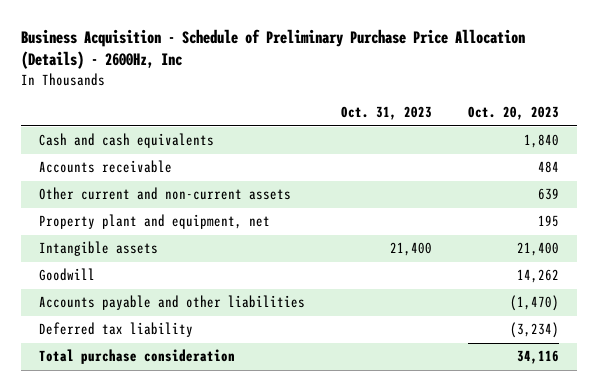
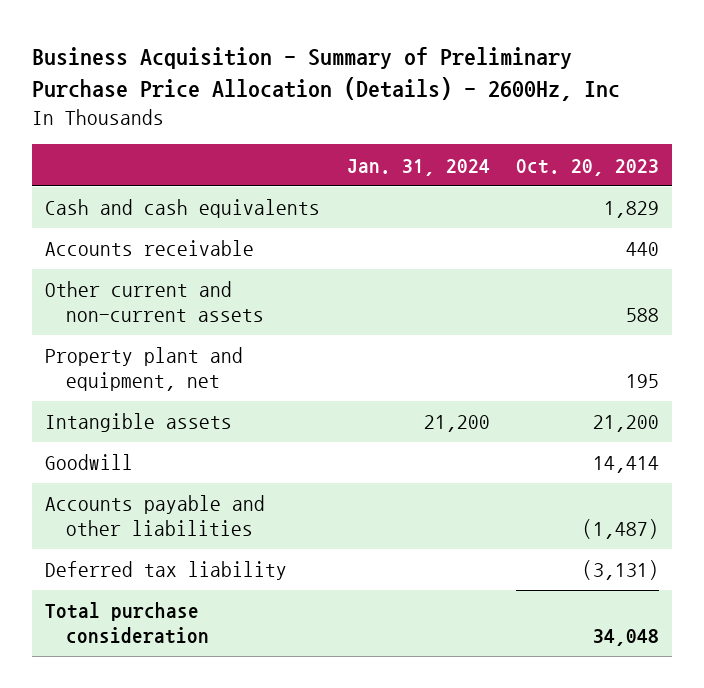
[20,28,525,70] Business Acquisition - Schedule of Preliminary Purchase Price Allocation (Details) - 2600Hz, Inc -> [32,47,621,102] Business Acquisition - Summary of Preliminary Purchase Price Allocation (Details) - 2600Hz, Inc
[340,106,432,121] Oct. 31, 2023 -> none
none -> [346,158,490,176] Jan. 31, 2024
[524,134,560,149] 1,840 -> [603,201,659,219] 1,829
[538,161,560,174] 484 -> [625,242,659,257] 440
[538,188,560,201] 639 -> [625,308,659,323] 588
[517,242,560,257] 21,400 -> [592,415,659,433] 21,200
[517,269,560,284] 14,262 -> [592,456,659,474] 14,414
[510,295,560,312] (1,470) -> [581,519,659,540] (1,487)
[510,322,560,339] (3,234) -> [581,560,659,581] (3,131)
[517,350,560,365] 34,116 -> [592,629,659,647] 34,048

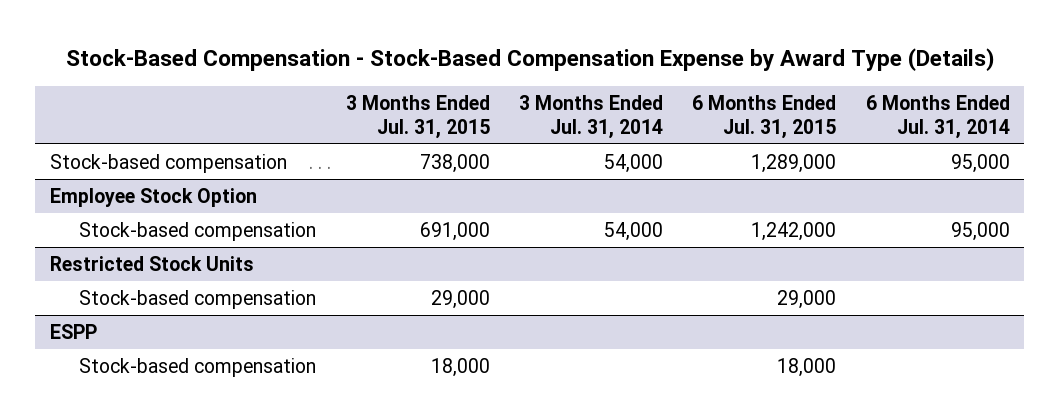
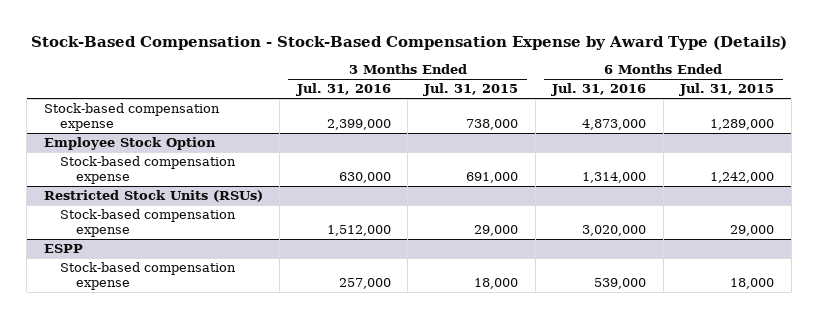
[518,94,663,139] 3 Months Ended Jul. 31, 2014 -> none
[865,94,1010,139] 6 Months Ended Jul. 31, 2014 -> none
none -> [295,83,391,97] Jul. 31, 2016
none -> [551,83,647,97] Jul. 31, 2016
[50,154,288,174] Stock-based compensation -> [43,103,220,132] Stock-based compensation expense
[79,222,317,242] Stock-based compensation -> [59,156,236,185] Stock-based compensation expense
[50,256,255,272] Restricted Stock Units -> [43,190,263,203] Restricted Stock Units (RSUs)
[79,290,317,310] Stock-based compensation -> [59,209,236,238] Stock-based compensation expense
[79,358,317,378] Stock-based compensation -> [59,262,236,291] Stock-based compensation expense

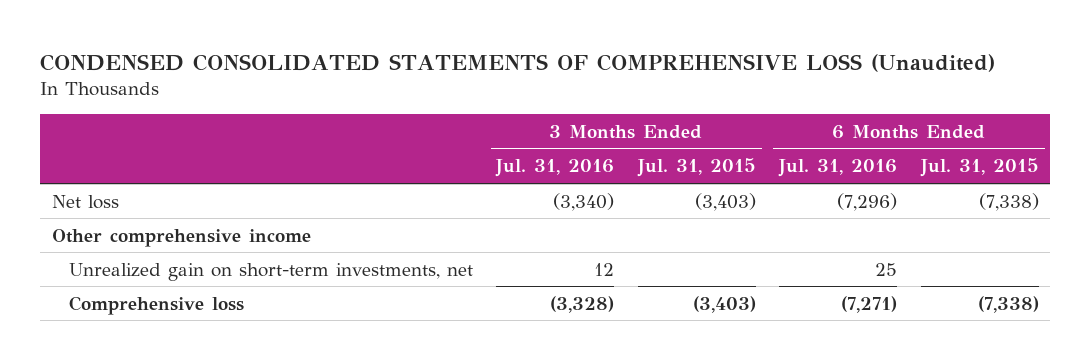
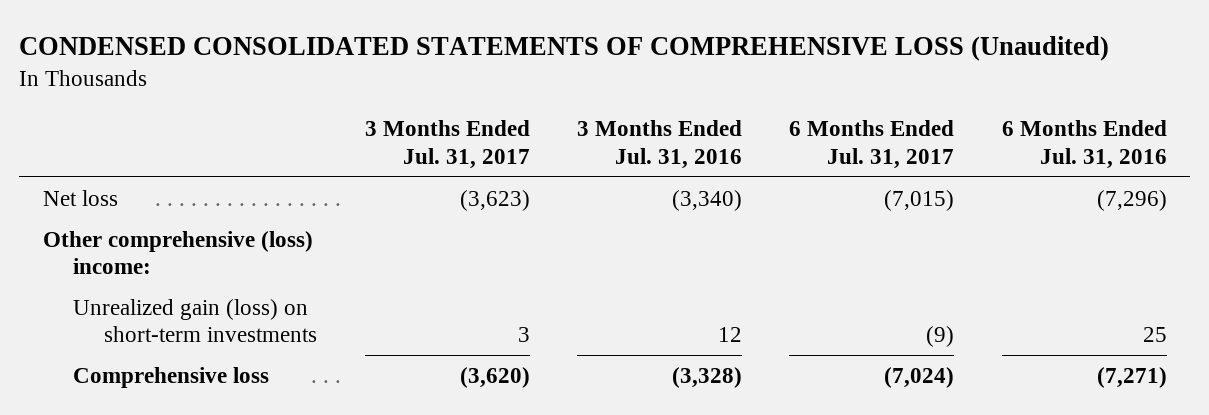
[636,158,756,178] Jul. 31, 2015 -> none
[919,158,1039,178] Jul. 31, 2015 -> none
none -> [364,120,530,169] 3 Months Ended Jul. 31, 2017
none -> [789,120,955,169] 6 Months Ended Jul. 31, 2017
[52,228,312,247] Other comprehensive income -> [42,230,313,275] Other comprehensive (loss) income:
[69,262,474,281] Unrealized gain on short-term investments, net -> [73,298,318,343] Unrealized gain (loss) on short-term investments

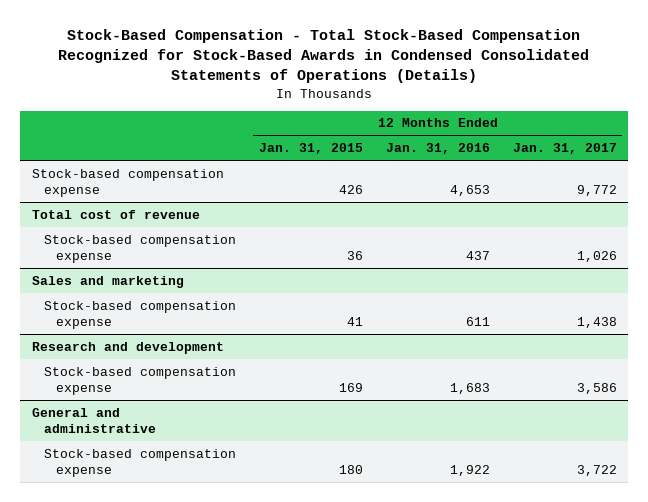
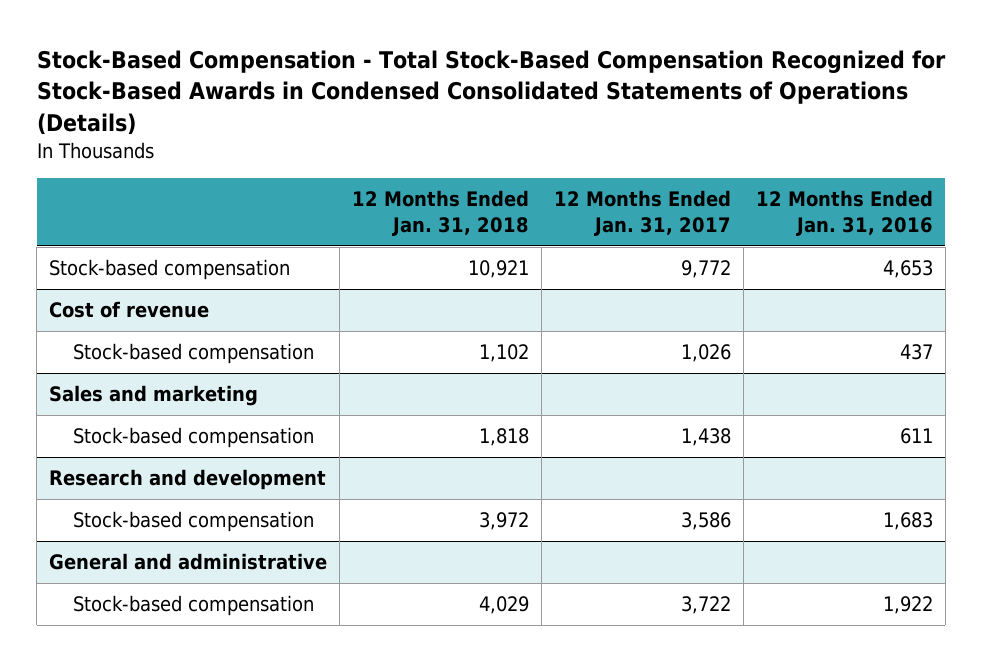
[258,143,363,155] Jan. 31, 2015 -> none
none -> [352,190,530,237] 12 Months Ended Jan. 31, 2018
[31,168,224,197] Stock-based compensation expense -> [49,259,291,281] Stock-based compensation
[31,209,200,219] Total cost of revenue -> [49,301,210,319] Cost of revenue
[43,234,236,263] Stock-based compensation expense -> [72,343,314,365] Stock-based compensation
[43,300,236,329] Stock-based compensation expense -> [72,427,314,449] Stock-based compensation
[43,366,236,395] Stock-based compensation expense -> [72,511,314,533] Stock-based compensation
[43,448,236,477] Stock-based compensation expense -> [72,595,314,617] Stock-based compensation

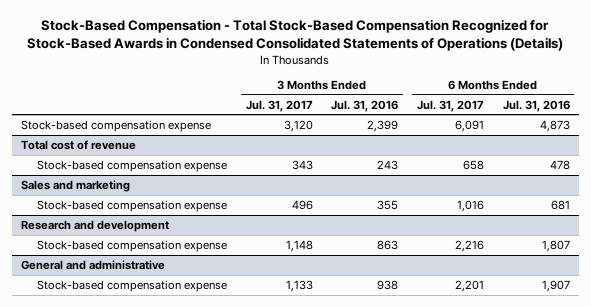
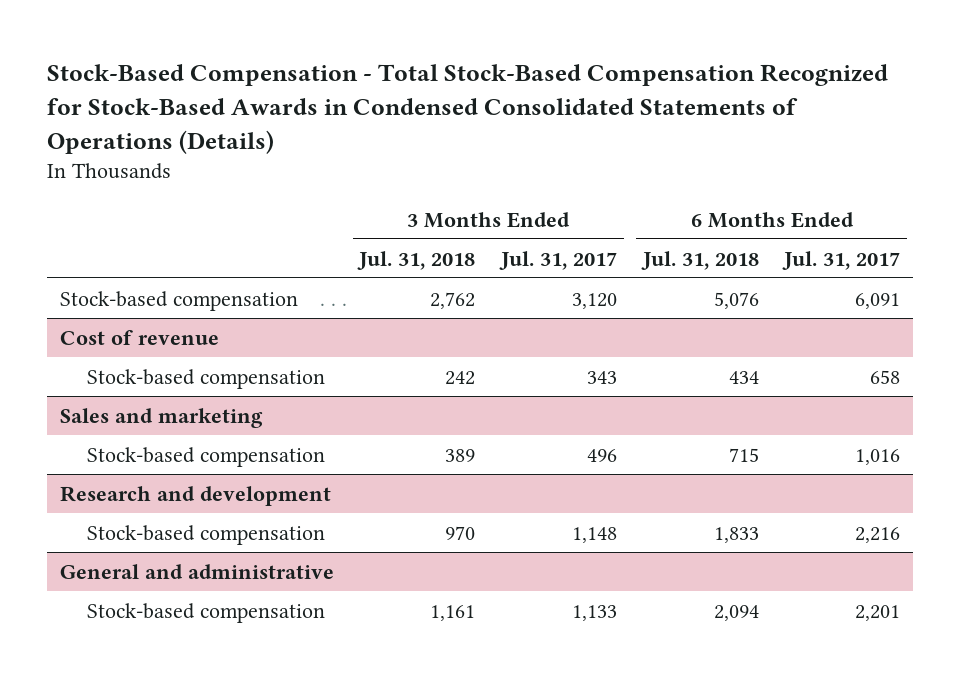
[331,99,399,112] Jul. 31, 2016 -> none
[502,99,570,112] Jul. 31, 2016 -> none
none -> [357,250,476,270] Jul. 31, 2018
none -> [640,250,759,270] Jul. 31, 2018
[21,119,212,132] Stock-based compensation expense -> [59,290,298,311] Stock-based compensation
[21,139,137,150] Total cost of revenue -> [59,329,219,345] Cost of revenue
[37,159,228,172] Stock-based compensation expense -> [87,368,326,389] Stock-based compensation
[37,199,228,212] Stock-based compensation expense -> [87,446,326,467] Stock-based compensation
[37,239,228,252] Stock-based compensation expense -> [87,524,326,545] Stock-based compensation
[37,279,228,292] Stock-based compensation expense -> [87,602,326,623] Stock-based compensation

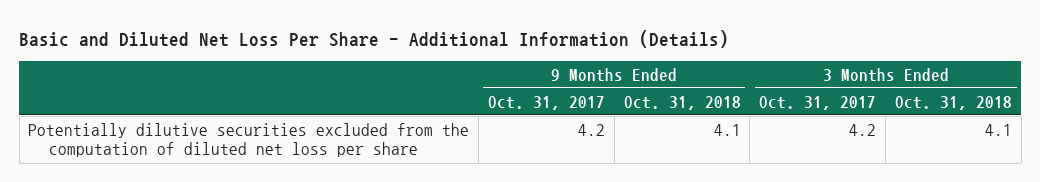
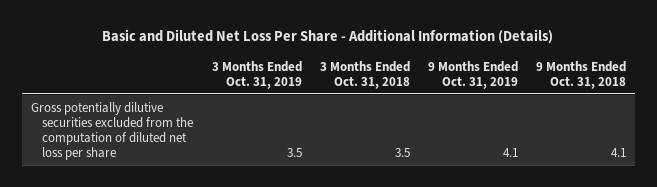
[488,95,606,110] Oct. 31, 2017 -> none
[759,95,877,110] Oct. 31, 2017 -> none
none -> [211,60,302,89] 3 Months Ended Oct. 31, 2019
none -> [428,60,519,89] 9 Months Ended Oct. 31, 2019
[28,122,470,158] Potentially dilutive securities excluded from the computation of diluted net loss per share -> [30,101,194,160] Gross potentially dilutive securities excluded from the computation of diluted net loss per share
[984,123,1012,136] 4.1 -> [394,147,410,157] 3.5

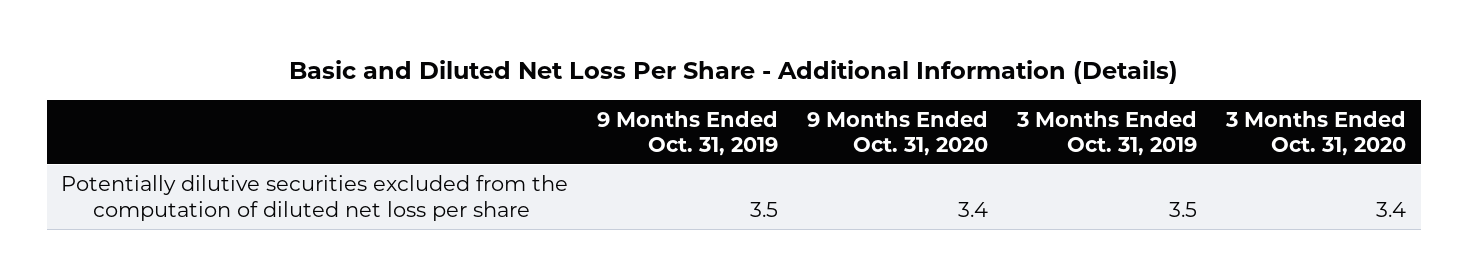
[319,60,410,89] 3 Months Ended Oct. 31, 2018 -> none
[536,60,627,89] 9 Months Ended Oct. 31, 2018 -> none
none -> [807,110,989,157] 9 Months Ended Oct. 31, 2020
none -> [1225,110,1407,157] 3 Months Ended Oct. 31, 2020
[30,101,194,160] Gross potentially dilutive securities excluded from the computation of diluted net loss per share -> [61,175,569,221] Potentially dilutive securities excluded from the computation of diluted net loss per share
[503,147,519,157] 4.1 -> [750,201,779,217] 3.5

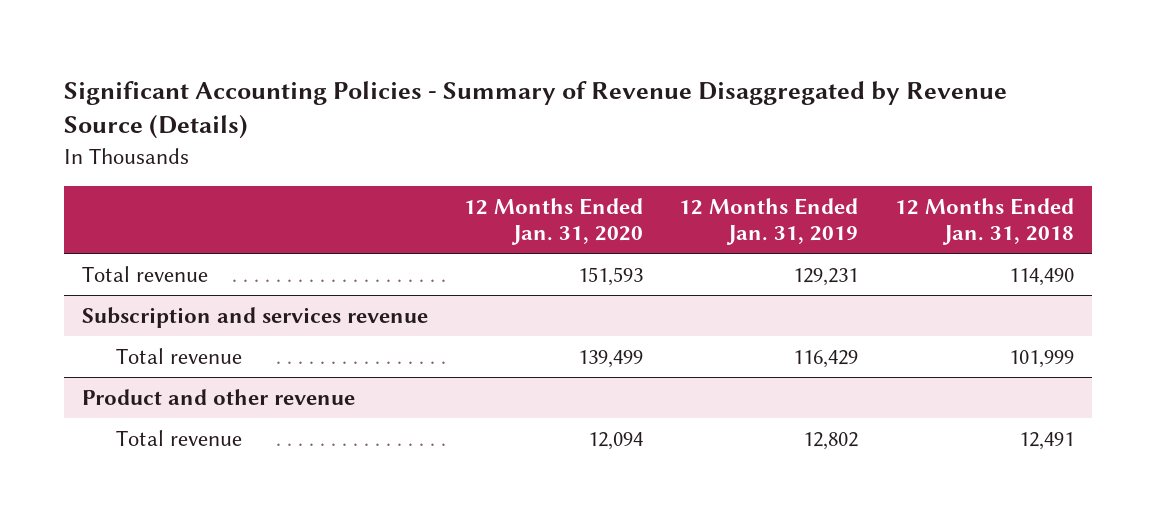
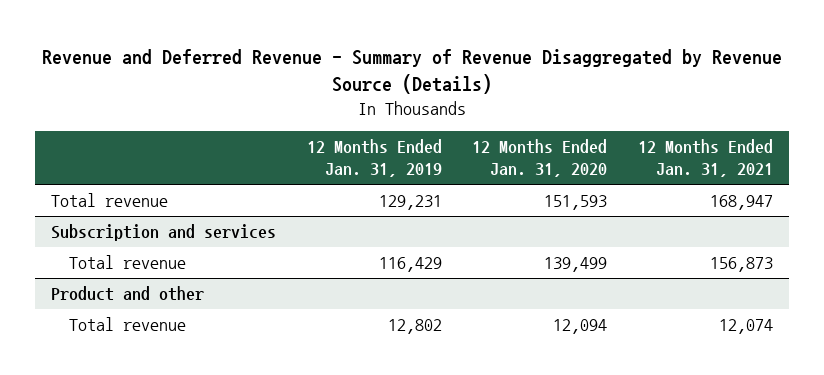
[64,80,1008,140] Significant Accounting Policies - Summary of Revenue Disaggregated by Revenue Source (Details) -> [41,48,782,94] Revenue and Deferred Revenue - Summary of Revenue Disaggregated by Revenue Source (Details)
[894,197,1074,245] 12 Months Ended Jan. 31, 2018 -> none
none -> [638,139,774,178] 12 Months Ended Jan. 31, 2021
[82,306,429,328] Subscription and services revenue -> [50,224,276,242] Subscription and services
[82,388,356,405] Product and other revenue -> [50,286,204,302] Product and other

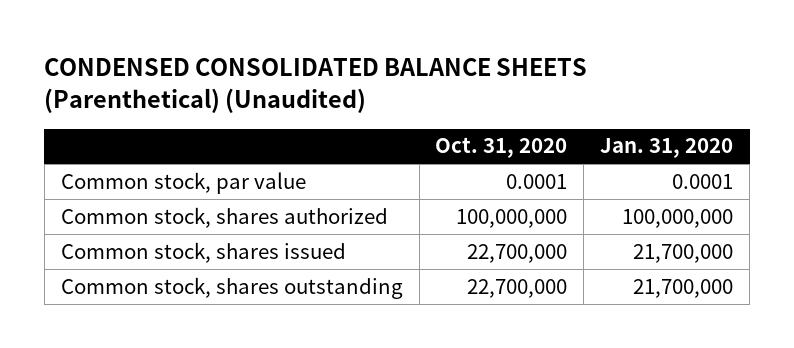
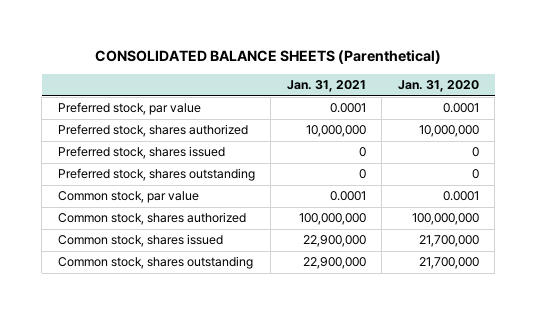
[44,58,588,114] CONDENSED CONSOLIDATED BALANCE SHEETS (Parenthetical) (Unaudited) -> [95,50,442,65] CONSOLIDATED BALANCE SHEETS (Parenthetical)
[435,137,568,159] Oct. 31, 2020 -> none
none -> [286,80,366,93] Jan. 31, 2021
none -> [57,102,201,116] Preferred stock, par value
none -> [57,124,248,138] Preferred stock, shares authorized
none -> [57,146,225,160] Preferred stock, shares issued
none -> [57,168,255,182] Preferred stock, shares outstanding

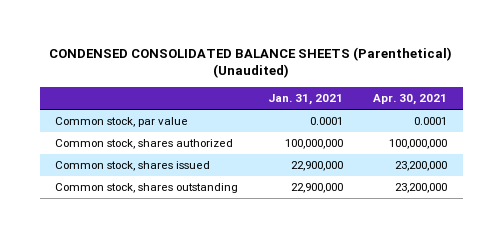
[95,50,442,65] CONSOLIDATED BALANCE SHEETS (Parenthetical) -> [49,46,453,79] CONDENSED CONSOLIDATED BALANCE SHEETS (Parenthetical) (Unaudited)
[397,80,479,93] Jan. 31, 2020 -> none
none -> [373,94,448,106] Apr. 30, 2021
[57,102,201,116] Preferred stock, par value -> none
[57,124,248,138] Preferred stock, shares authorized -> none
[57,146,225,160] Preferred stock, shares issued -> none
[57,168,255,182] Preferred stock, shares outstanding -> none

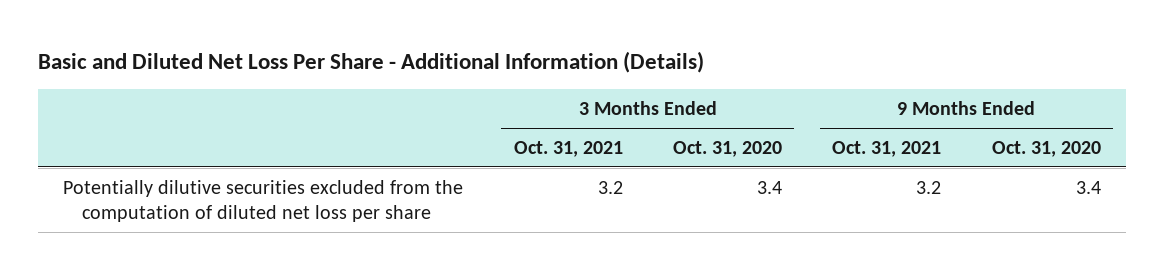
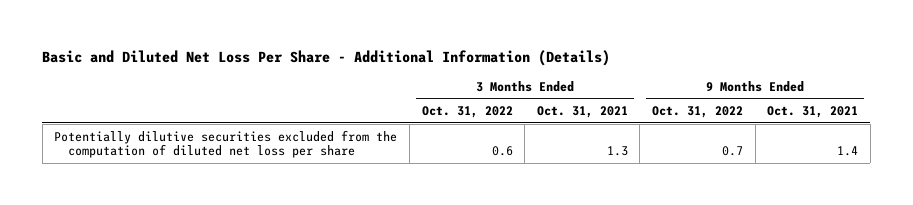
[672,140,782,157] Oct. 31, 2020 -> none
[991,140,1101,157] Oct. 31, 2020 -> none
none -> [421,106,513,119] Oct. 31, 2022
none -> [652,106,744,119] Oct. 31, 2022
[597,180,623,194] 3.2 -> [606,146,628,157] 1.3
[916,180,942,194] 3.2 -> [837,146,859,157] 1.4

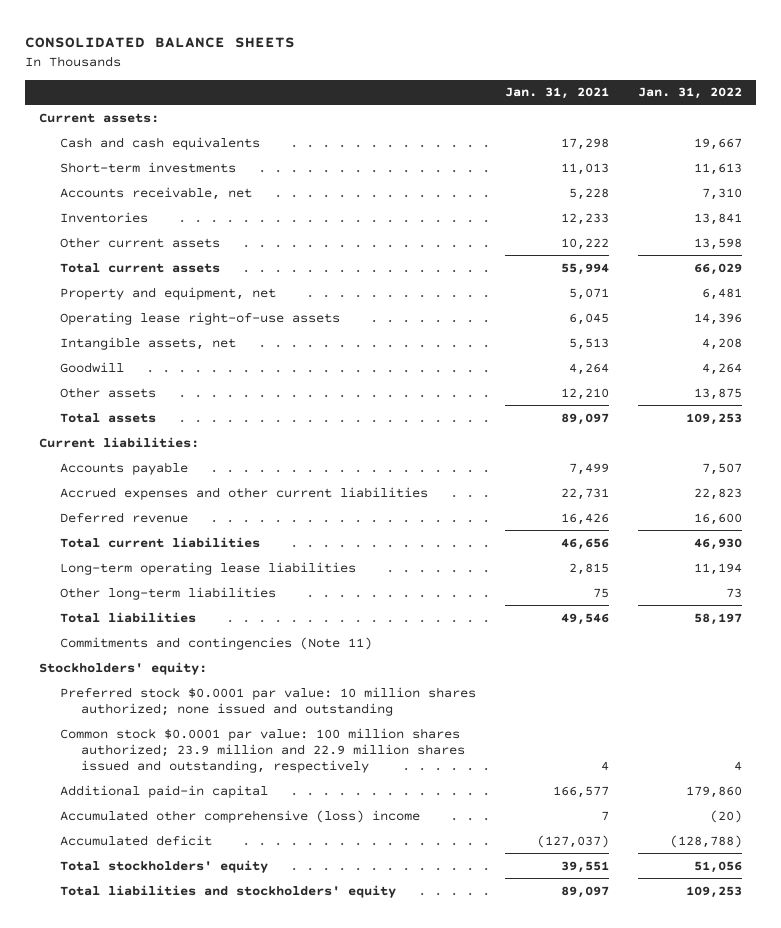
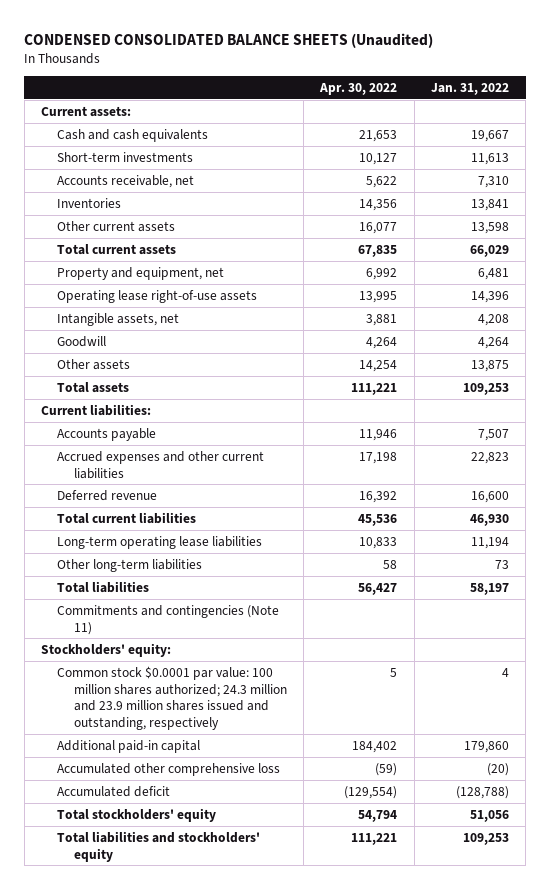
[24,36,295,48] CONSOLIDATED BALANCE SHEETS -> [24,32,434,48] CONDENSED CONSOLIDATED BALANCE SHEETS (Unaudited)
[504,87,609,100] Jan. 31, 2021 -> none
none -> [319,82,398,95] Apr. 30, 2022
[59,686,476,716] Preferred stock $0.0001 par value: 10 million shares authorized; none issued and outstanding -> none
[59,727,465,774] Common stock $0.0001 par value: 100 million shares authorized; 23.9 million and 22.9 million shares issued and outstanding, respectively -> [57,665,287,731] Common stock $0.0001 par value: 100 million shares authorized; 24.3 million and 23.9 million shares issued and outstanding, respectively
[59,809,420,823] Accumulated other comprehensive (loss) income -> [57,762,281,776] Accumulated other comprehensive loss

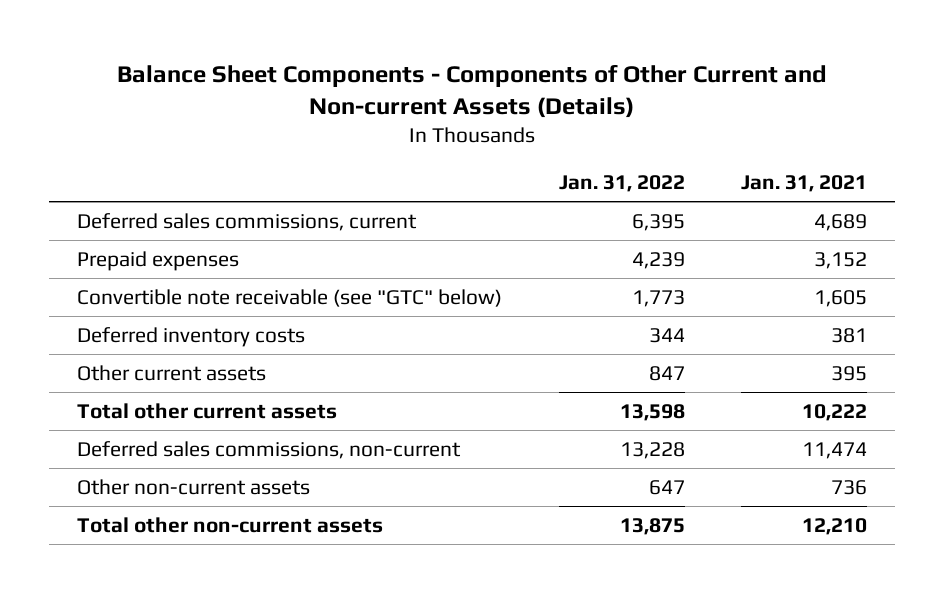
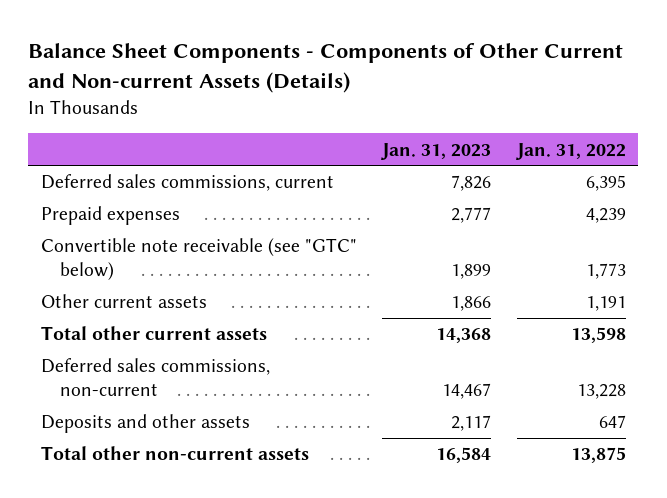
[740,175,867,193] Jan. 31, 2021 -> none
none -> [381,142,492,160] Jan. 31, 2023
[77,326,306,347] Deferred inventory costs -> none
[648,365,685,381] 847 -> [585,296,626,312] 1,191
[77,478,311,495] Other non-current assets -> [40,414,250,434] Deposits and other assets

